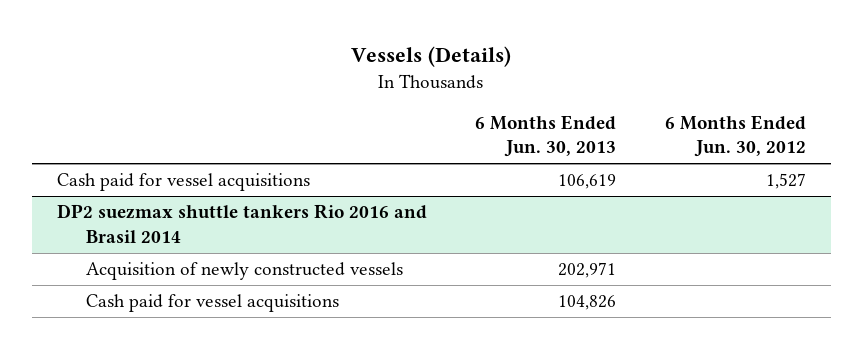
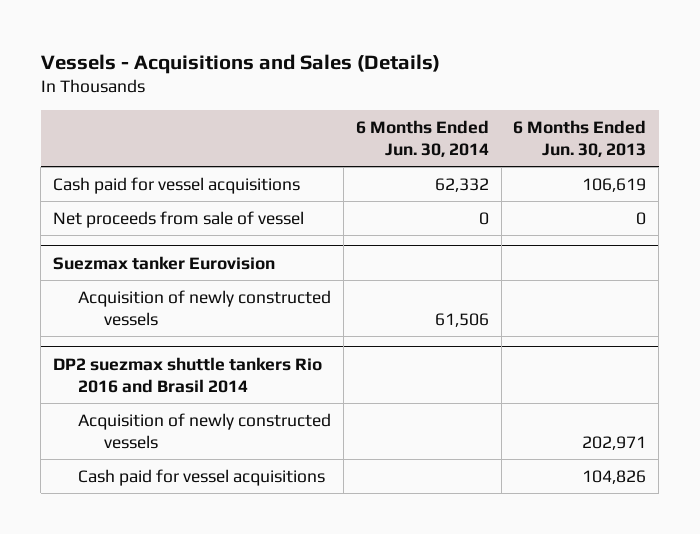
[351,45,512,67] Vessels (Details) -> [40,53,440,74] Vessels - Acquisitions and Sales (Details)
[665,114,807,158] 6 Months Ended Jun. 30, 2012 -> none
none -> [355,120,489,158] 6 Months Ended Jun. 30, 2014
none -> [53,210,305,228] Net proceeds from sale of vessel
none -> [53,255,276,270] Suezmax tanker Eurovision
none -> [78,289,332,326] Acquisition of newly constructed vessels

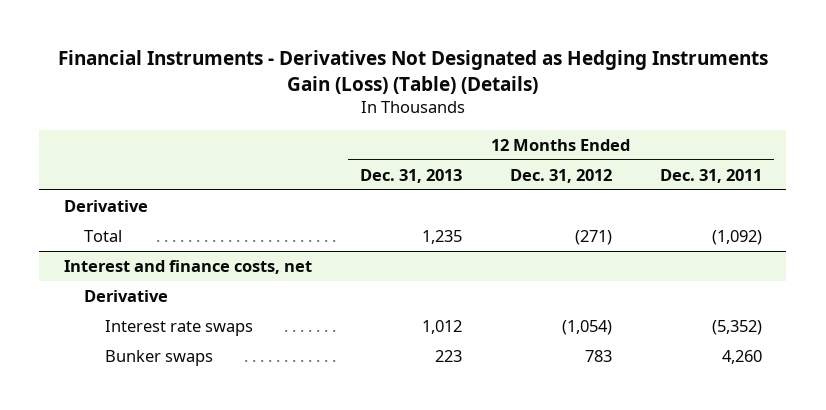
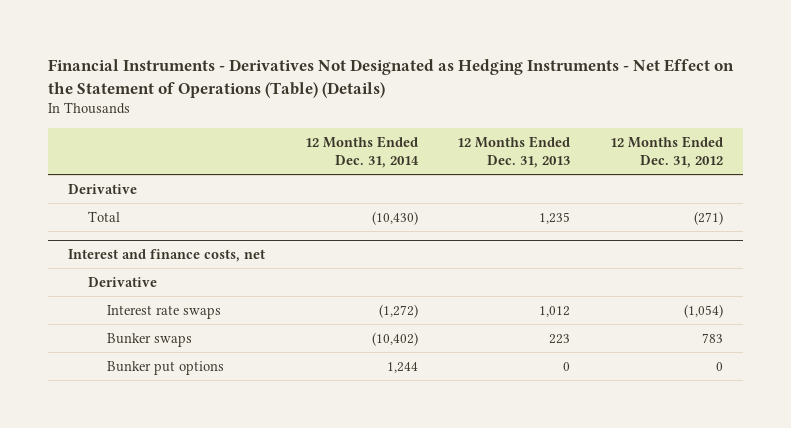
[57,50,768,94] Financial Instruments - Derivatives Not Designated as Hedging Instruments Gain (Loss) (Table) (Details) -> [48,58,735,98] Financial Instruments - Derivatives Not Designated as Hedging Instruments - Net Effect on the Statement of Operations (Table) (Details)
[660,168,763,183] Dec. 31, 2011 -> none
none -> [304,135,419,169] 12 Months Ended Dec. 31, 2014
none -> [107,360,225,375] Bunker put options

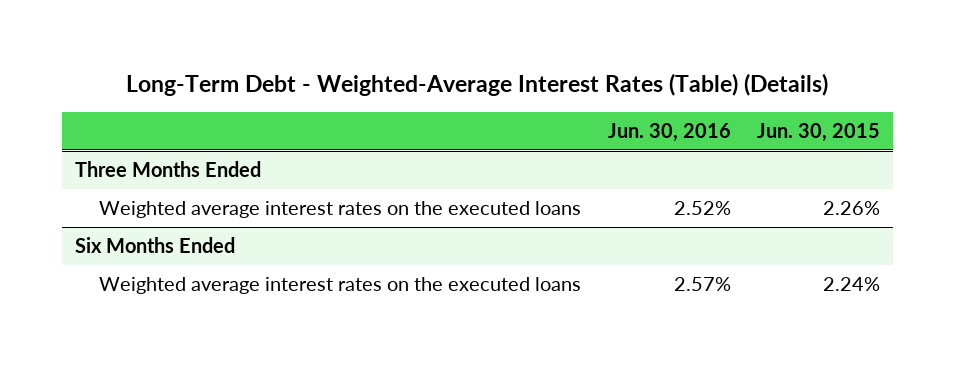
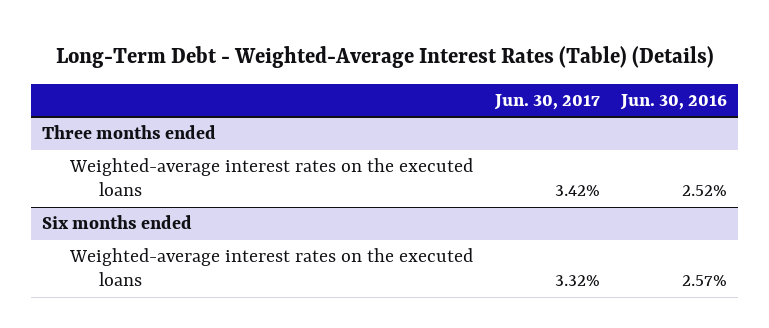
[757,122,881,142] Jun. 30, 2015 -> none
none -> [493,93,600,110] Jun. 30, 2017
[74,161,261,178] Three Months Ended -> [41,125,216,140] Three months ended
[99,201,582,219] Weighted average interest rates on the executed loans -> [69,158,474,197] Weighted-average interest rates on the executed loans
[74,237,235,254] Six Months Ended -> [41,215,192,230] Six months ended
[99,277,582,295] Weighted average interest rates on the executed loans -> [69,248,474,287] Weighted-average interest rates on the executed loans

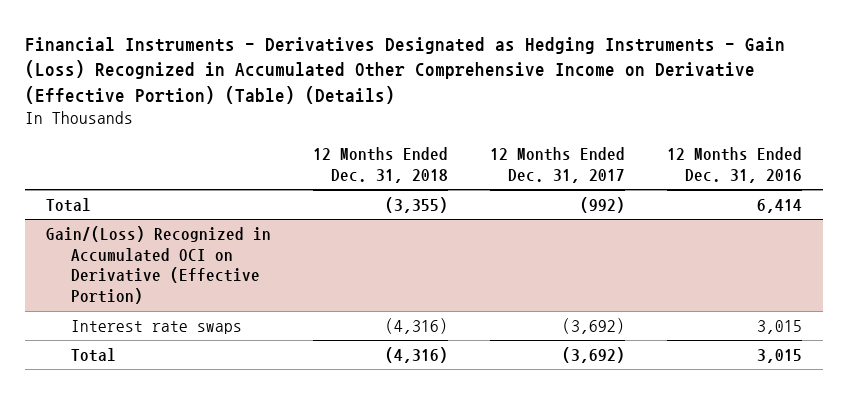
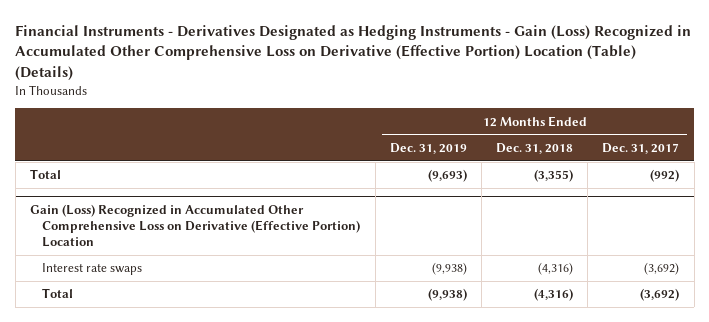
[24,36,785,104] Financial Instruments - Derivatives Designated as Hedging Instruments - Gain (Loss) Recognized in Accumulated Other Comprehensive Income on Derivative (Effective Portion) (Table) (Details) -> [15,24,692,81] Financial Instruments - Derivatives Designated as Hedging Instruments - Gain (Loss) Recognized in Accumulated Other Comprehensive Loss on Derivative (Effective Portion) Location (Table) (Details)
[666,146,802,183] 12 Months Ended Dec. 31, 2016 -> none
none -> [389,142,467,154] Dec. 31, 2019
[45,225,271,305] Gain/(Loss) Recognized in Accumulated OCI on Derivative (Effective Portion) -> [29,203,361,247] Gain (Loss) Recognized in Accumulated Other Comprehensive Loss on Derivative (Effective Portion) Location

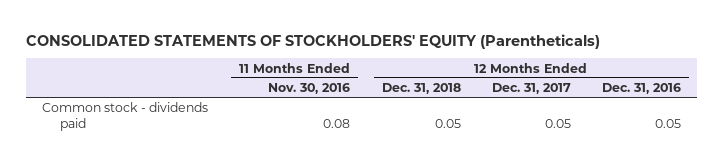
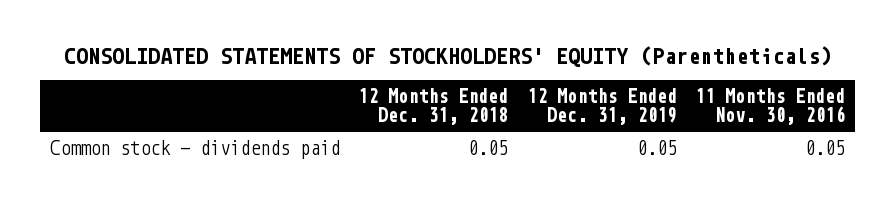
[491,83,571,95] Dec. 31, 2017 -> none
[602,83,682,95] Dec. 31, 2016 -> none
none -> [526,87,677,126] 12 Months Ended Dec. 31, 2019
[323,119,351,129] 0.08 -> [805,139,846,155] 0.05

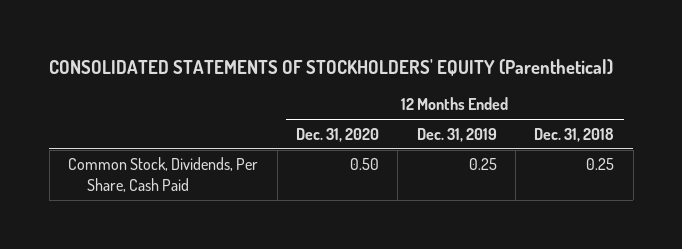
[63,46,832,68] CONSOLIDATED STATEMENTS OF STOCKHOLDERS' EQUITY (Parentheticals) -> [49,59,614,77] CONSOLIDATED STATEMENTS OF STOCKHOLDERS' EQUITY (Parenthetical)
[695,87,846,126] 11 Months Ended Nov. 30, 2016 -> none
none -> [295,127,379,142] Dec. 31, 2020
[49,139,340,159] Common stock - dividends paid -> [68,157,259,192] Common Stock, Dividends, Per Share, Cash Paid
[468,139,509,155] 0.05 -> [586,158,615,171] 0.25
[636,139,677,155] 0.05 -> [468,158,497,171] 0.25

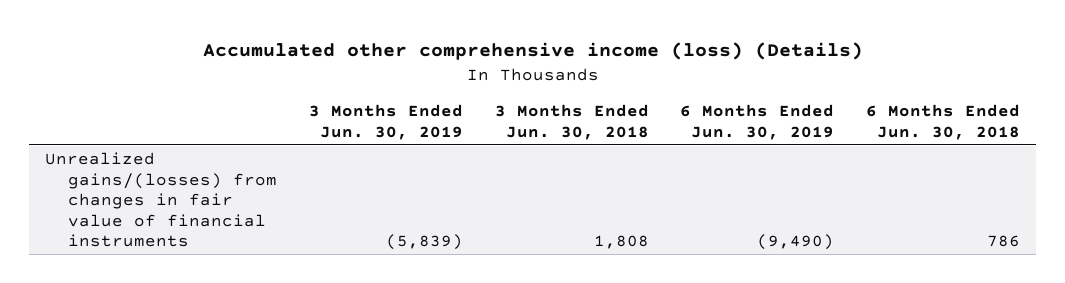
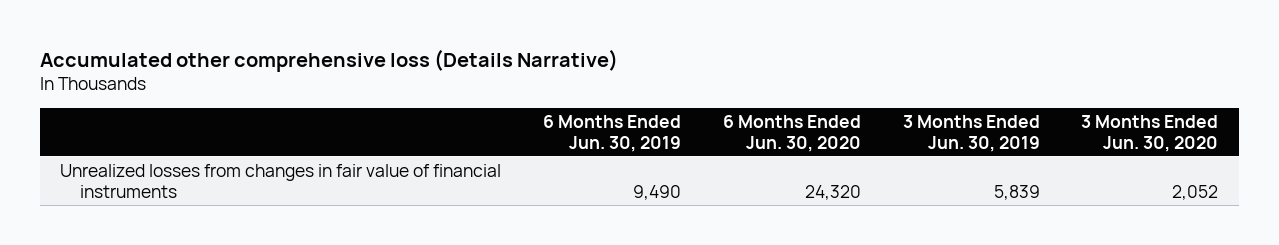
[202,42,863,61] Accumulated other comprehensive income (loss) (Details) -> [39,48,618,72] Accumulated other comprehensive loss (Details Narrative)
[494,104,649,140] 3 Months Ended Jun. 30, 2018 -> none
[866,104,1021,140] 6 Months Ended Jun. 30, 2018 -> none
none -> [722,114,861,152] 6 Months Ended Jun. 30, 2020
none -> [1081,114,1219,152] 3 Months Ended Jun. 30, 2020
[45,152,277,248] Unrealized gains/(losses) from changes in fair value of financial instruments -> [60,164,502,198] Unrealized losses from changes in fair value of financial instruments
[385,234,463,251] (5,839) -> [993,184,1040,200] 5,839
[757,234,835,251] (9,490) -> [633,184,682,200] 9,490

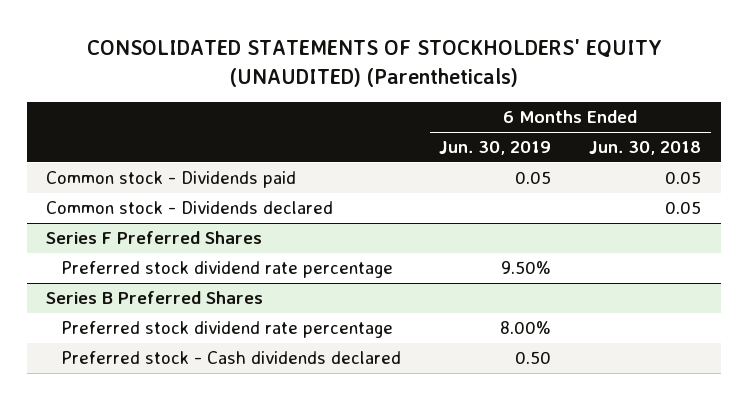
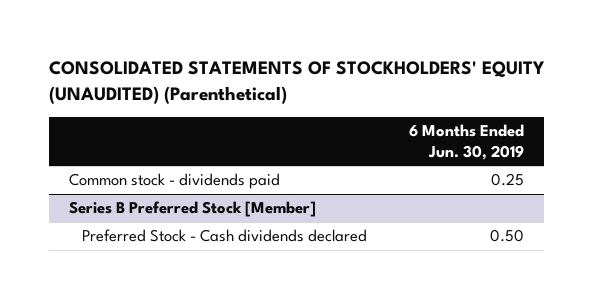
[86,39,662,87] CONSOLIDATED STATEMENTS OF STOCKHOLDERS' EQUITY (UNAUDITED) (Parentheticals) -> [48,61,545,105] CONSOLIDATED STATEMENTS OF STOCKHOLDERS' EQUITY (UNAUDITED) (Parenthetical)
[589,141,702,156] Jun. 30, 2018 -> none
[45,201,333,215] Common stock - Dividends declared -> none
[45,231,262,245] Series F Preferred Shares -> none
[60,261,393,279] Preferred stock dividend rate percentage -> none
[60,321,393,339] Preferred stock dividend rate percentage -> none
[45,171,296,189] Common stock - Dividends paid -> [69,173,281,190] Common stock - dividends paid
[515,171,552,185] 0.05 -> [490,173,524,187] 0.25
[45,291,263,305] Series B Preferred Shares -> [69,201,317,218] Series B Preferred Stock [Member]
[60,351,401,365] Preferred stock - Cash dividends declared -> [82,229,368,243] Preferred Stock - Cash dividends declared

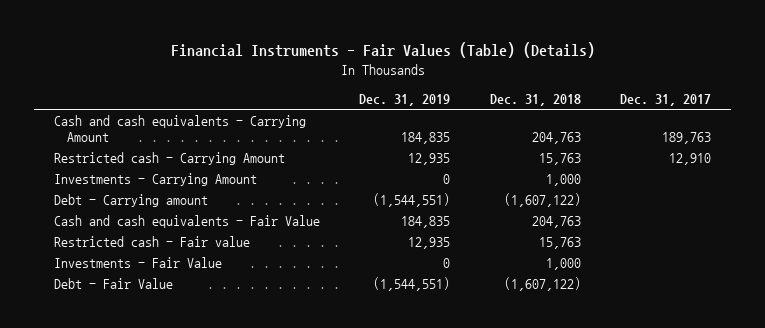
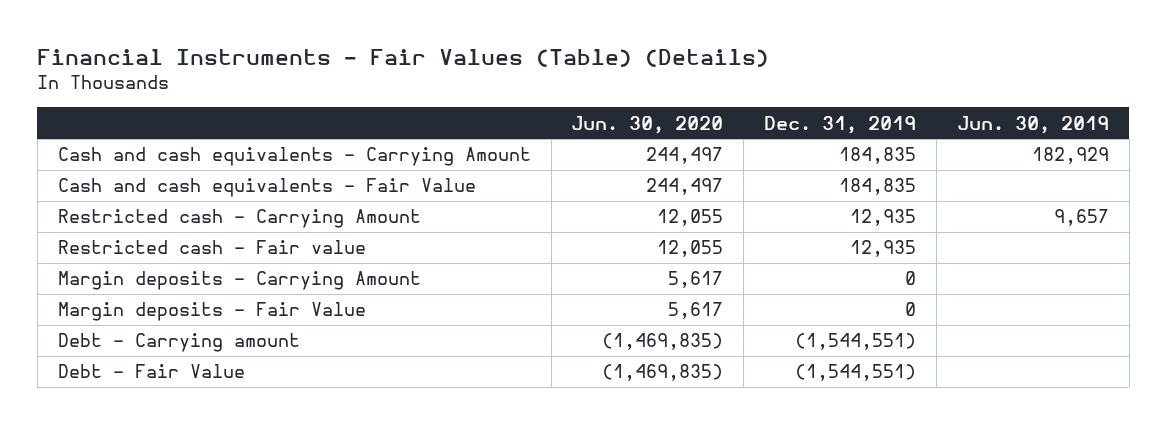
[489,93,581,106] Dec. 31, 2018 -> none
[620,93,712,106] Dec. 31, 2017 -> none
none -> [571,115,724,134] Jun. 30, 2020
none -> [956,115,1109,134] Jun. 30, 2019
[53,173,257,187] Investments - Carrying Amount -> none
[53,152,285,166] Restricted cash - Carrying Amount -> [57,209,421,229] Restricted cash - Carrying Amount
[53,257,222,269] Investments - Fair Value -> none
none -> [57,271,421,291] Margin deposits - Carrying Amount
none -> [57,302,366,322] Margin deposits - Fair Value
[53,194,208,208] Debt - Carrying amount -> [57,333,300,353] Debt - Carrying amount

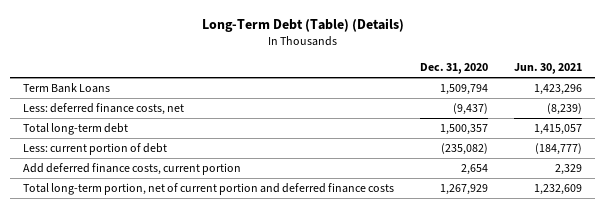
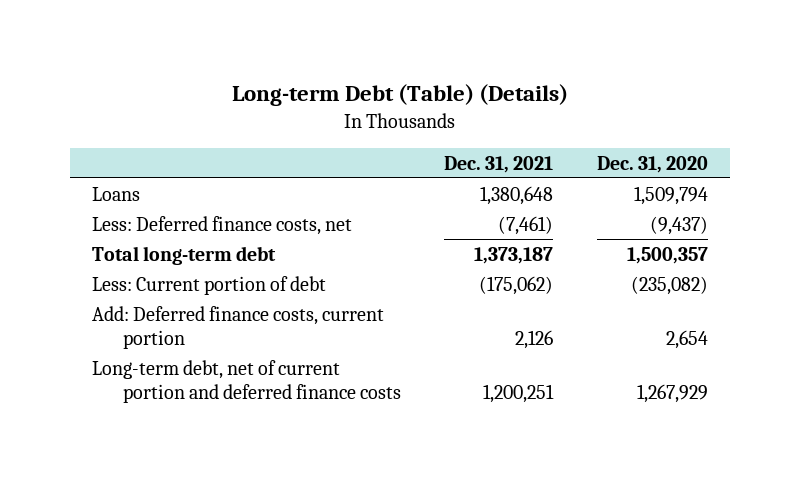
[201,17,404,32] Long-Term Debt (Table) (Details) -> [231,83,568,106] Long-term Debt (Table) (Details)
[514,63,583,75] Jun. 30, 2021 -> none
none -> [444,155,554,173] Dec. 31, 2021
[23,82,111,93] Term Bank Loans -> [91,186,140,201] Loans
[23,102,185,115] Less: deferred finance costs, net -> [91,215,352,235] Less: Deferred finance costs, net
[23,142,168,155] Less: current portion of debt -> [91,275,326,295] Less: Current portion of debt
[23,162,242,175] Add deferred finance costs, current portion -> [91,305,384,349] Add: Deferred finance costs, current portion
[23,182,395,195] Total long-term portion, net of current portion and deferred finance costs -> [91,359,401,403] Long-term debt, net of current portion and deferred finance costs

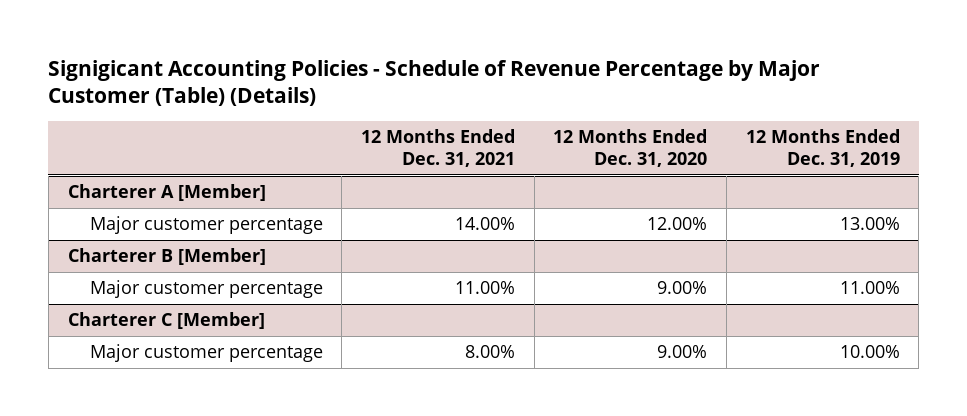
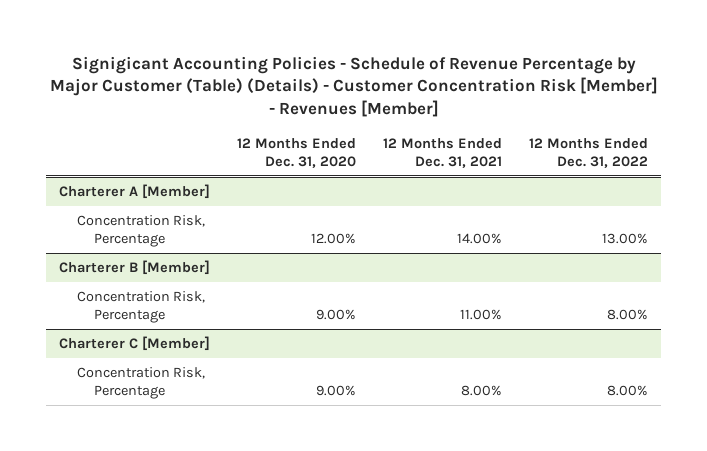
[48,59,821,107] Signigicant Accounting Policies - Schedule of Revenue Percentage by Major Customer (Table) (Details) -> [49,55,658,118] Signigicant Accounting Policies - Schedule of Revenue Percentage by Major Customer (Table) (Details) - Customer Concentration Risk [Member] - Revenues [Member]
[745,128,900,168] 12 Months Ended Dec. 31, 2019 -> none
none -> [528,137,648,168] 12 Months Ended Dec. 31, 2022
[89,216,323,235] Major customer percentage -> [76,215,205,248] Concentration Risk, Percentage
[89,280,323,299] Major customer percentage -> [76,291,205,324] Concentration Risk, Percentage
[89,344,323,363] Major customer percentage -> none
none -> [76,367,205,400] Concentration Risk, Percentage

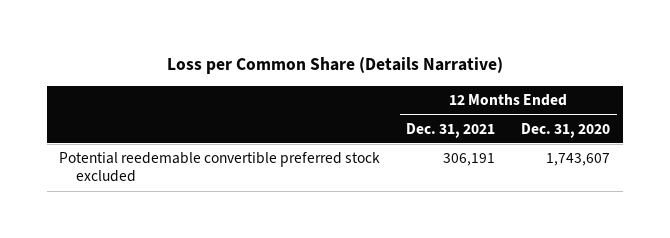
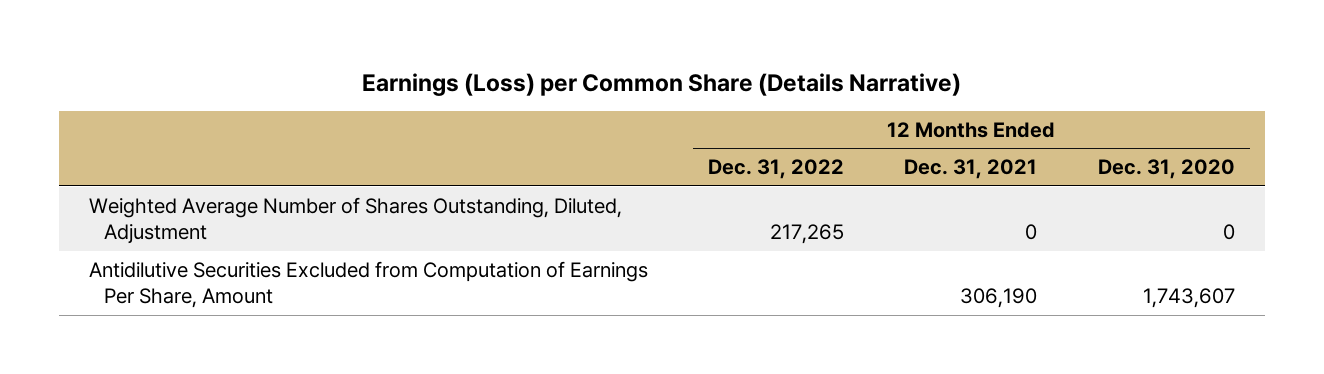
[166,57,503,75] Loss per Common Share (Details Narrative) -> [361,72,961,96] Earnings (Loss) per Common Share (Details Narrative)
none -> [708,159,845,180] Dec. 31, 2022
[59,152,381,183] Potential reedemable convertible preferred stock excluded -> none
none -> [89,196,623,245] Weighted Average Number of Shares Outstanding, Diluted, Adjustment
none -> [89,260,649,309] Antidilutive Securities Excluded from Computation of Earnings Per Share, Amount

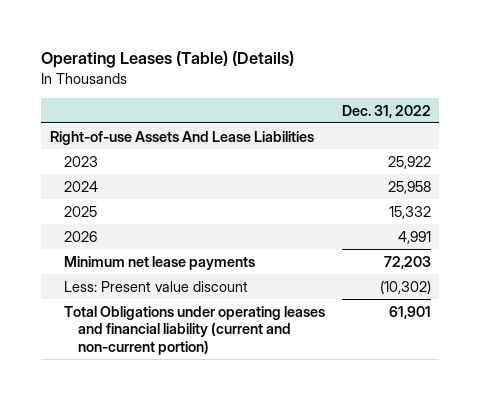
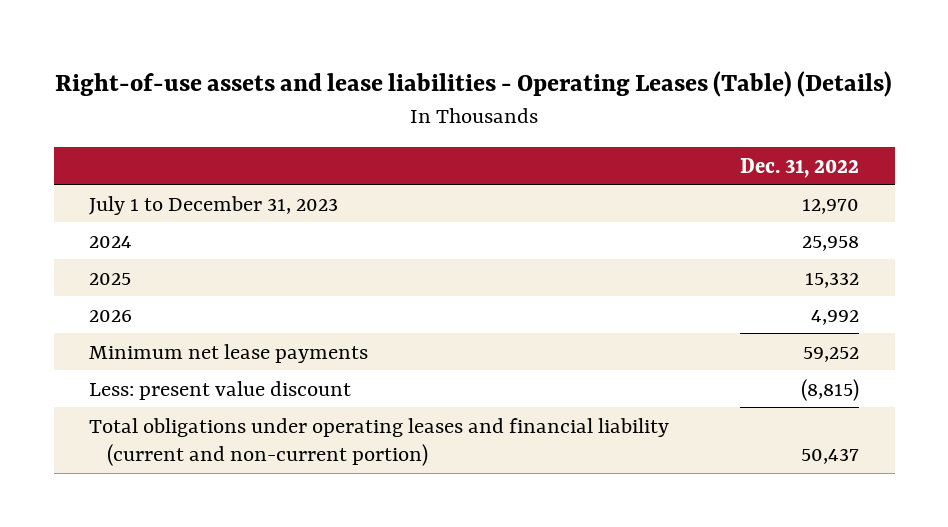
[41,50,295,68] Operating Leases (Table) (Details) -> [55,70,893,97] Right-of-use assets and lease liabilities - Operating Leases (Table) (Details)
[49,130,314,145] Right-of-use Assets And Lease Liabilities -> none
[63,155,98,167] 2023 -> none
none -> [89,195,339,215] July 1 to December 31, 2023
[397,230,431,244] 4,991 -> [811,309,860,325] 4,992
[383,255,431,269] 72,203 -> [803,346,860,362] 59,252
[63,280,248,292] Less: Present value discount -> [89,380,352,400] Less: present value discount
[379,279,431,294] (10,302) -> [801,378,860,401] (8,815)
[63,305,325,355] Total Obligations under operating leases and financial liability (current and non-current portion) -> [89,417,670,467] Total obligations under operating leases and financial liability (current and non-current portion)
[388,305,431,319] 61,901 -> [801,448,860,465] 50,437

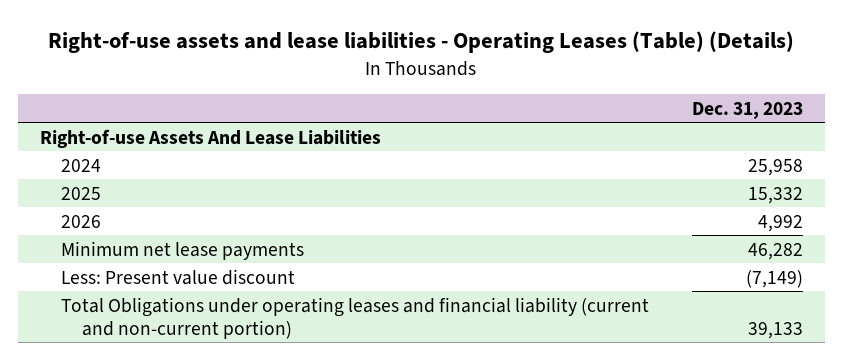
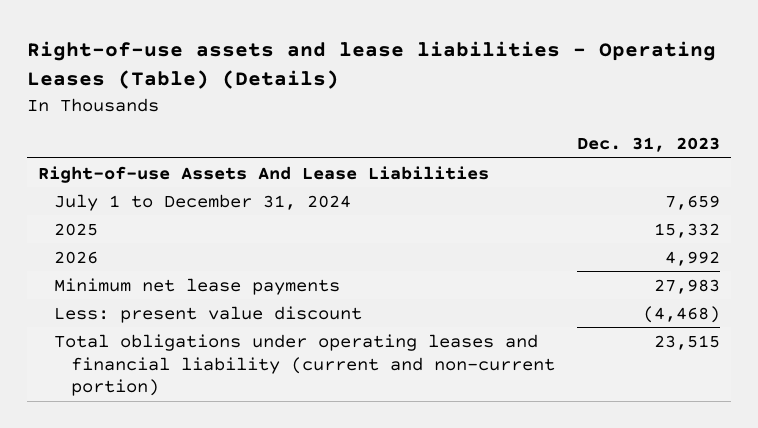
[60,158,101,172] 2024 -> none
none -> [54,193,352,211] July 1 to December 31, 2024
[748,242,804,260] 46,282 -> [654,278,721,294] 27,983
[60,268,295,285] Less: Present value discount -> [54,305,363,323] Less: present value discount
[746,269,804,288] (7,149) -> [643,305,721,323] (4,468)
[60,296,649,339] Total Obligations under operating leases and financial liability (current and non-current portion) -> [54,333,555,397] Total obligations under operating leases and financial liability (current and non-current portion)
[748,321,804,339] 39,133 -> [654,334,721,350] 23,515

